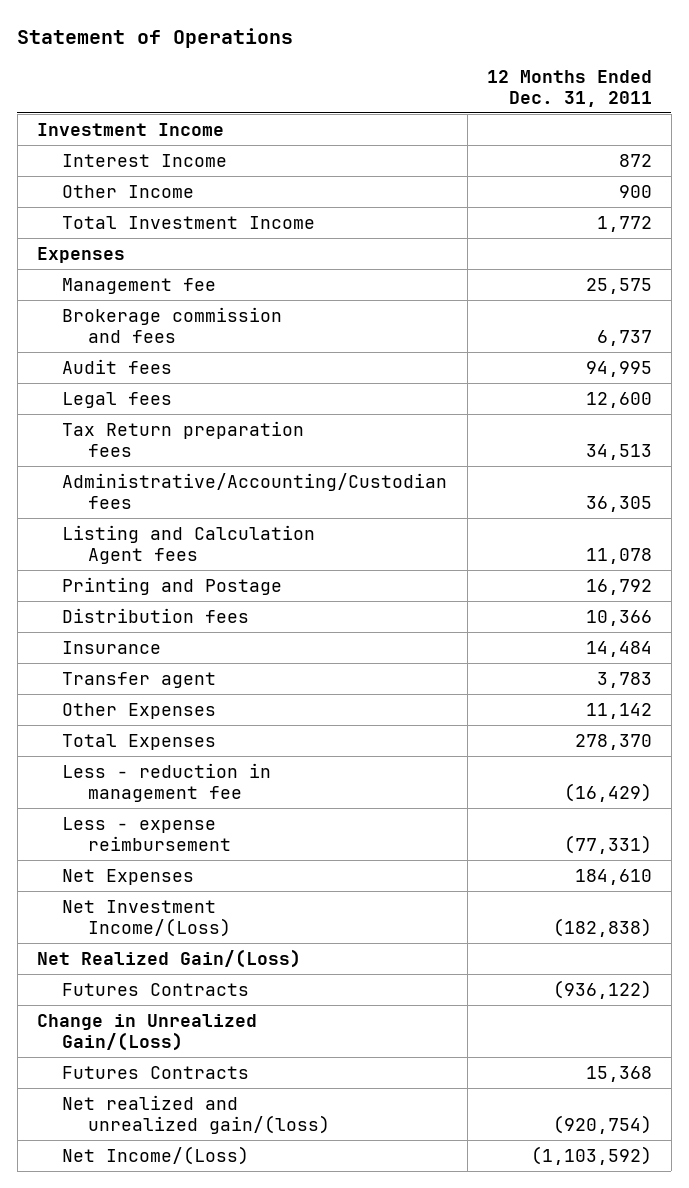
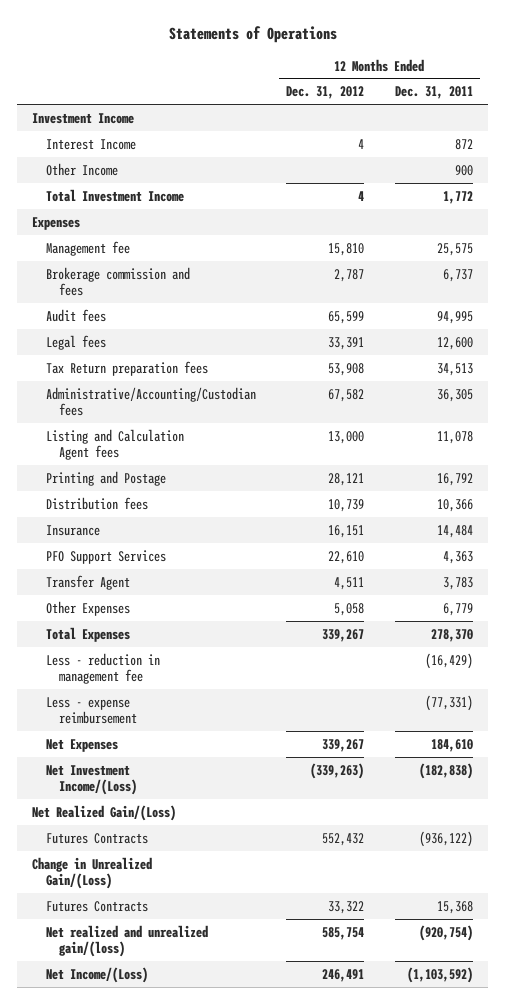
[17,27,294,48] Statement of Operations -> [168,25,337,43] Statements of Operations
none -> [286,86,365,100] Dec. 31, 2012
none -> [45,549,166,564] PFO Support Services
[62,671,217,688] Transfer agent -> [45,574,130,590] Transfer Agent
[585,702,652,719] 11,142 -> [442,602,473,616] 6,779

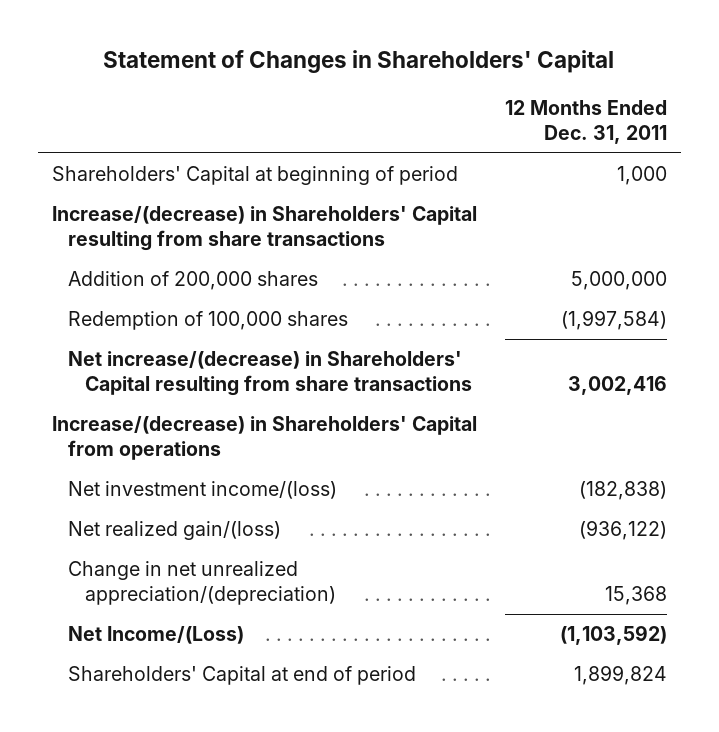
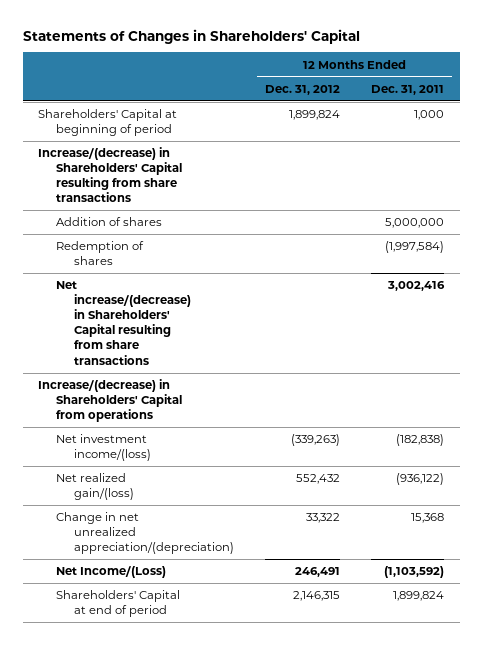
[103,49,615,73] Statement of Changes in Shareholders' Capital -> [22,28,360,44] Statements of Changes in Shareholders' Capital
none -> [265,84,341,95] Dec. 31, 2012
[68,271,319,291] Addition of 200,000 shares -> [56,217,163,227] Addition of shares
[68,311,349,331] Redemption of 100,000 shares -> [56,241,145,266] Redemption of shares

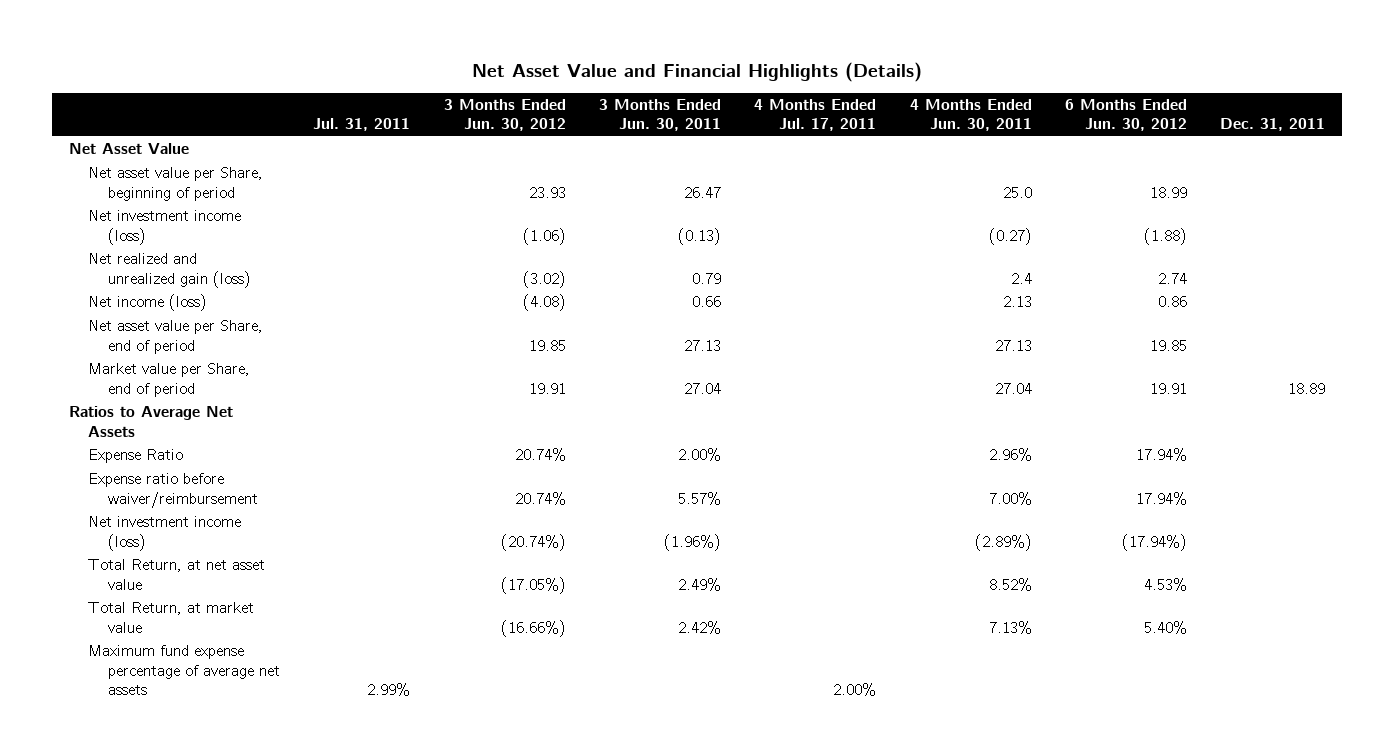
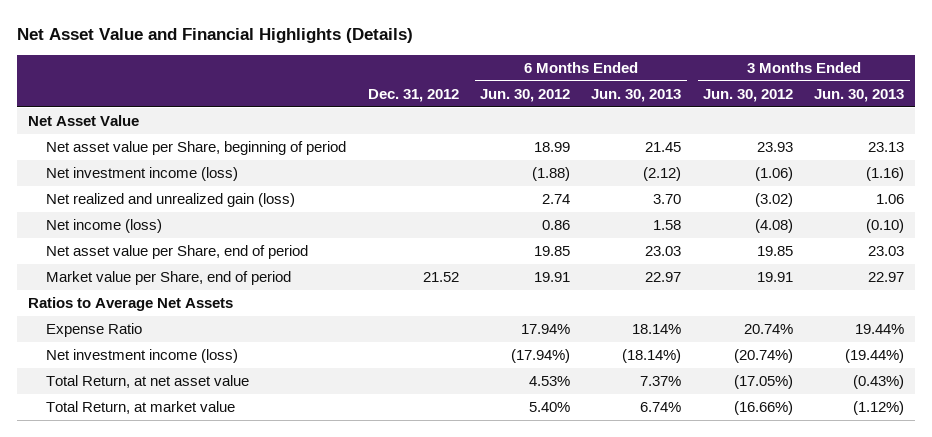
[313,118,411,132] Jul. 31, 2011 -> none
[598,99,721,132] 3 Months Ended Jun. 30, 2011 -> none
[754,99,877,132] 4 Months Ended Jul. 17, 2011 -> none
[909,99,1032,132] 4 Months Ended Jun. 30, 2011 -> none
[1220,118,1326,132] Dec. 31, 2011 -> none
none -> [367,89,459,103] Dec. 31, 2012
none -> [591,89,682,103] Jun. 30, 2013
none -> [814,89,905,103] Jun. 30, 2013
[88,473,258,508] Expense ratio before waiver/reimbursement -> none
[88,645,280,695] Maximum fund expense percentage of average net assets -> none

